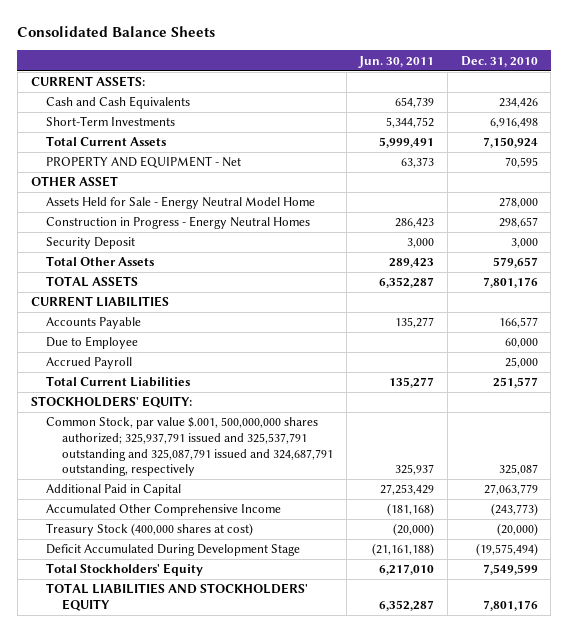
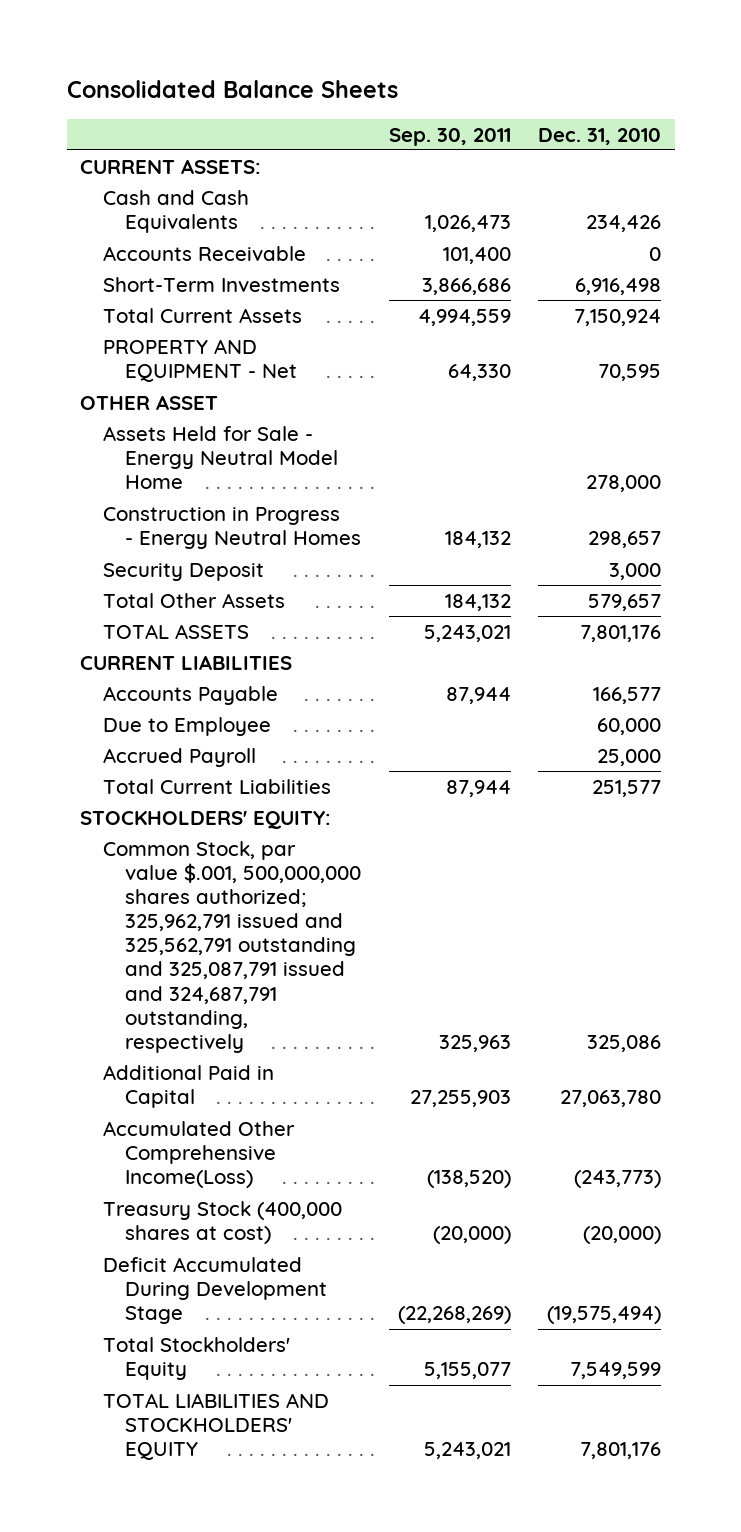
[358,55,435,68] Jun. 30, 2011 -> none
none -> [388,127,511,146] Sep. 30, 2011
none -> [102,245,306,261] Accounts Receivable
[46,417,333,477] Common Stock, par value $.001, 500,000,000 shares authorized; 325,937,791 issued and 325,537,791 outstanding and 325,087,791 issued and 324,687,791 outstanding, respectively -> [102,840,362,1053] Common Stock, par value $.001, 500,000,000 shares authorized; 325,962,791 issued and 325,562,791 outstanding and 325,087,791 issued and 324,687,791 outstanding, respectively
[498,464,538,476] 325,087 -> [586,1034,661,1052] 325,086
[483,484,538,496] 27,063,779 -> [559,1090,661,1108] 27,063,780
[46,504,282,517] Accumulated Other Comprehensive Income -> [102,1120,295,1189] Accumulated Other Comprehensive Income(Loss)

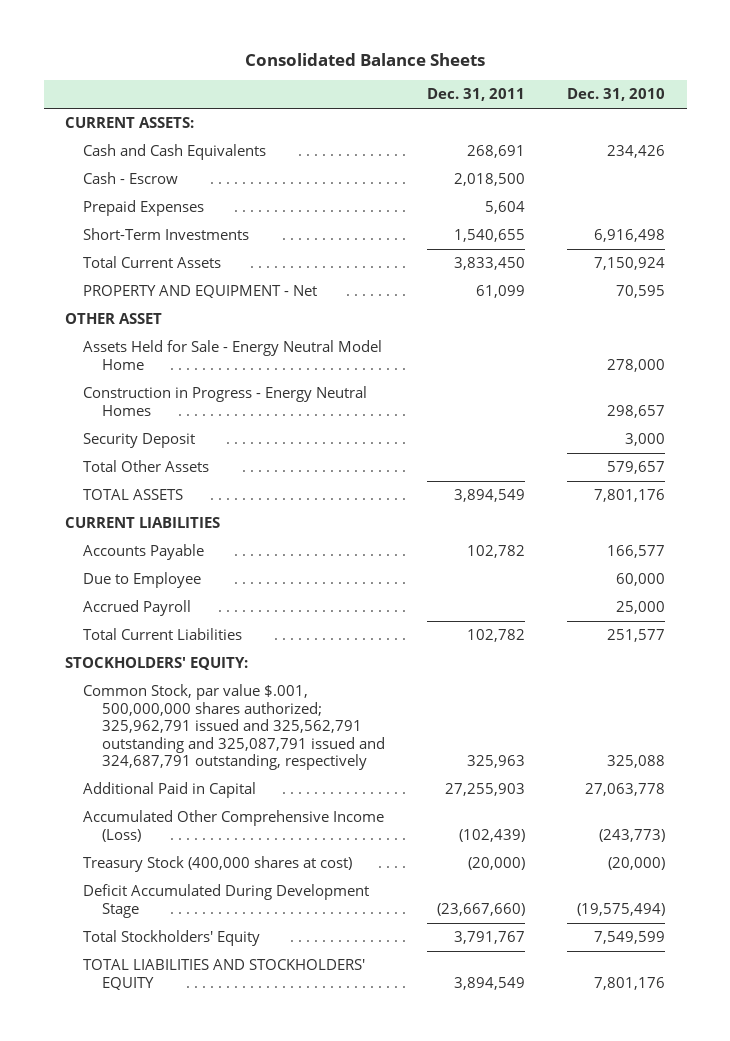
[388,127,511,146] Sep. 30, 2011 -> none
none -> [427,88,526,102] Dec. 31, 2011
[102,245,306,261] Accounts Receivable -> none
none -> [83,172,179,185] Cash - Escrow
none -> [83,200,205,217] Prepaid Expenses
[586,1034,661,1052] 325,086 -> [607,755,666,769] 325,088
[559,1090,661,1108] 27,063,780 -> [585,783,666,797] 27,063,778
[102,1120,295,1189] Accumulated Other Comprehensive Income(Loss) -> [83,810,385,842] Accumulated Other Comprehensive Income (Loss)

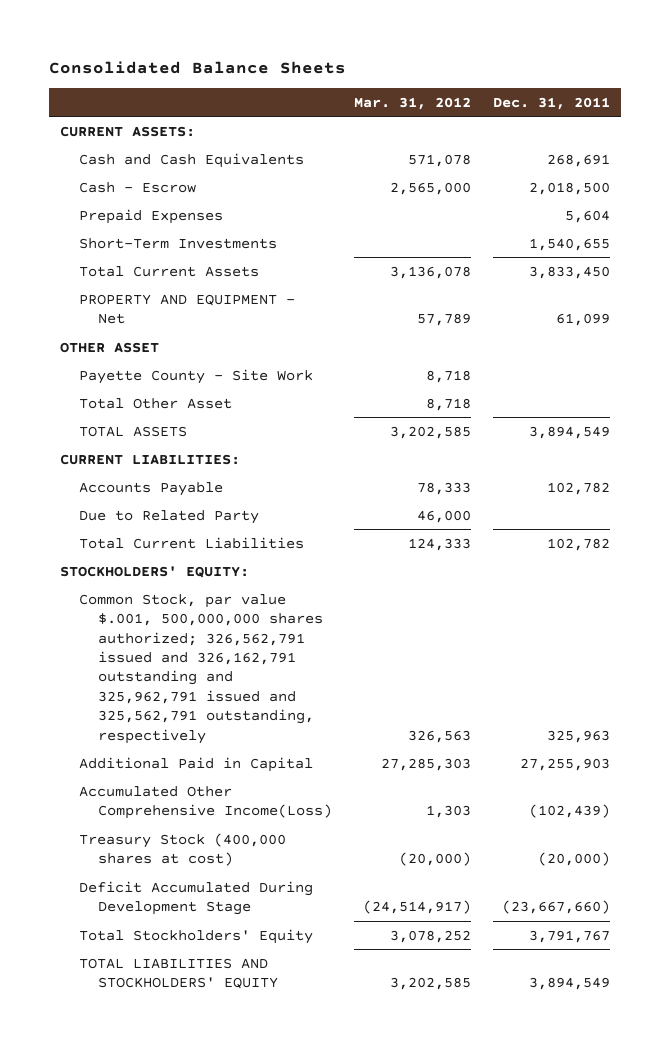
[567,88,666,102] Dec. 31, 2010 -> none
none -> [354,96,472,110] Mar. 31, 2012
[83,340,383,370] Assets Held for Sale - Energy Neutral Model Home -> none
[83,433,196,449] Security Deposit -> none
[83,386,368,416] Construction in Progress - Energy Neutral Homes -> [78,368,313,384] Payette County - Site Work
[83,460,210,473] Total Other Assets -> [78,397,232,409] Total Other Asset
[64,517,220,529] CURRENT LIABILITIES -> [59,453,240,465] CURRENT LIABILITIES:
[83,572,202,589] Due to Employee -> none
[83,600,192,617] Accrued Payroll -> none
none -> [78,509,259,524] Due to Related Party
[83,684,385,771] Common Stock, par value $.001, 500,000,000 shares authorized; 325,962,791 issued and 325,562,791 outstanding and 325,087,791 issued and 324,687,791 outstanding, respectively -> [78,593,324,744] Common Stock, par value $.001, 500,000,000 shares authorized; 326,562,791 issued and 326,162,791 outstanding and 325,962,791 issued and 325,562,791 outstanding, respectively
[83,810,385,842] Accumulated Other Comprehensive Income (Loss) -> [78,785,333,820] Accumulated Other Comprehensive Income(Loss)

